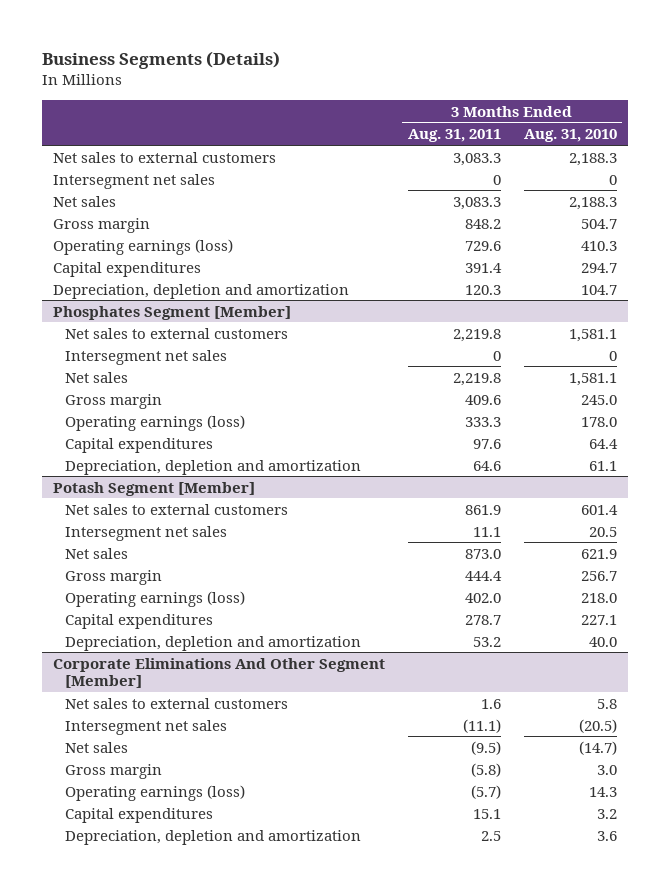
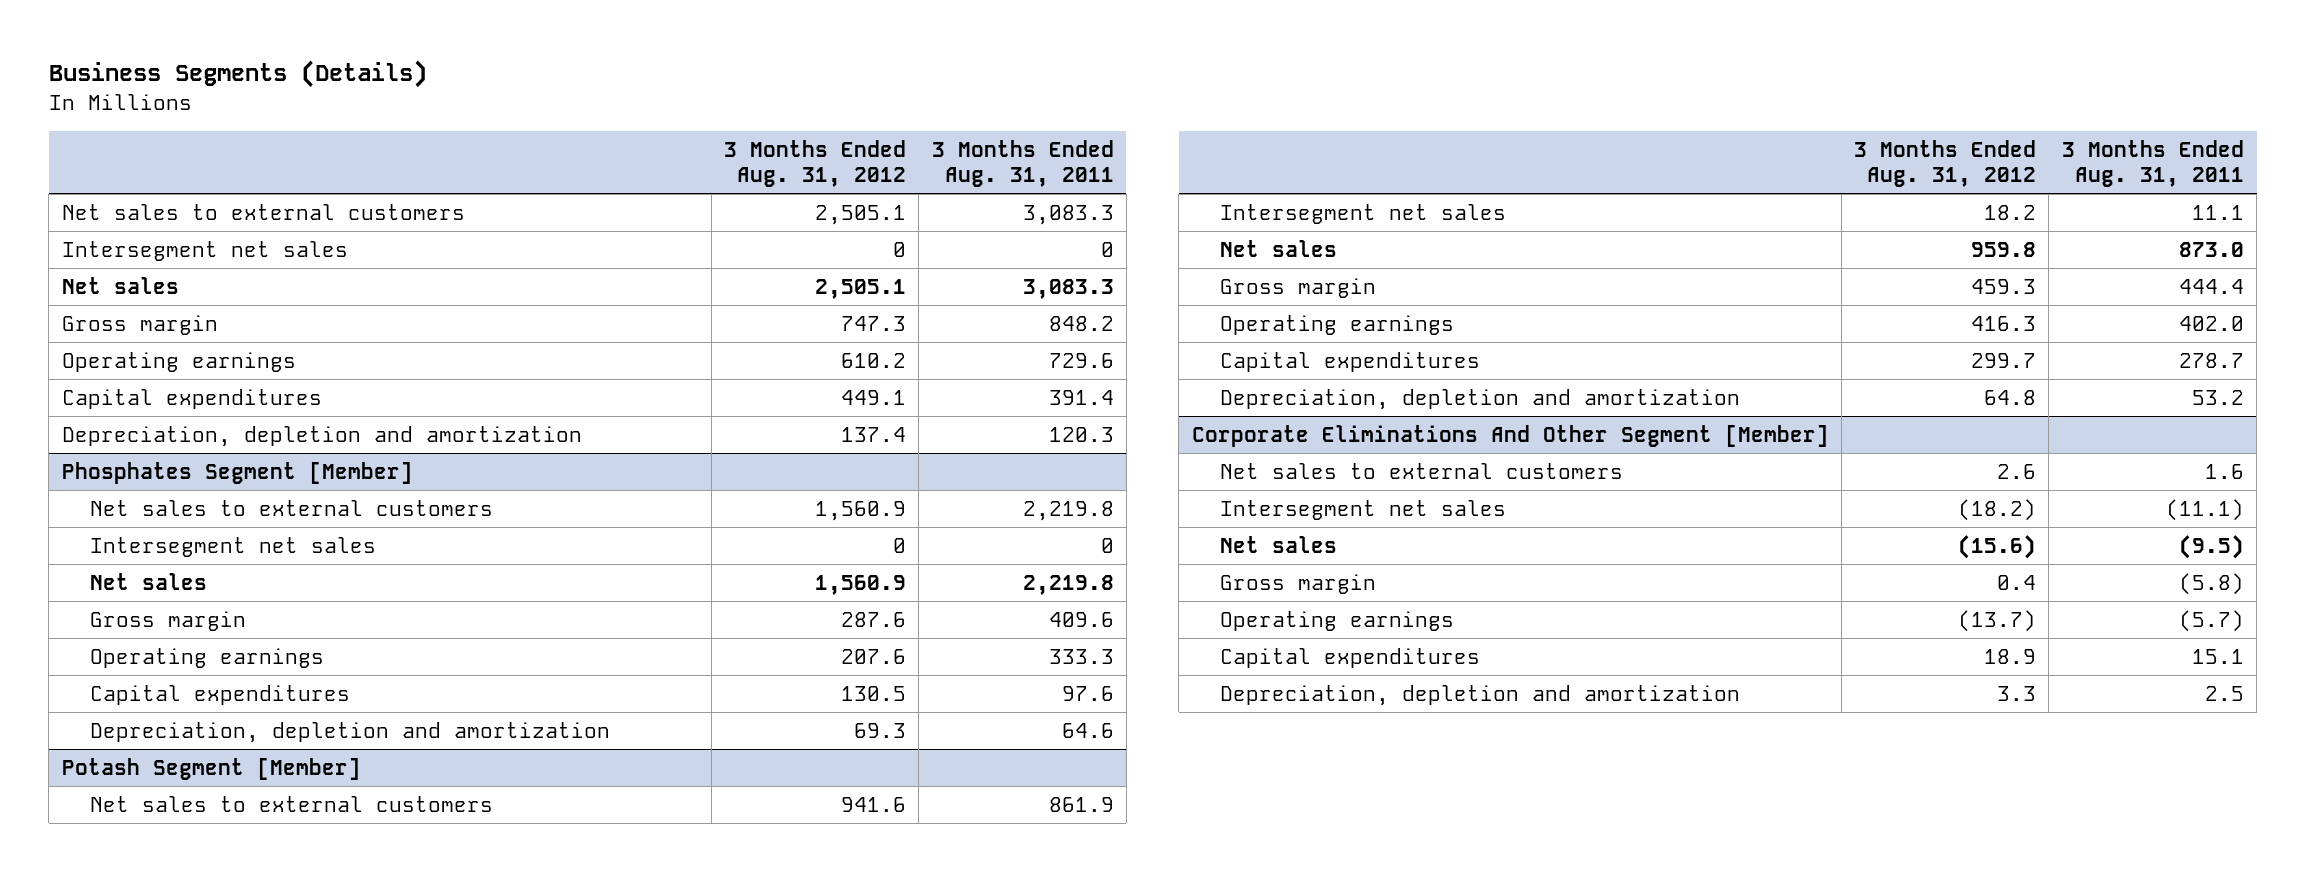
[523,129,617,143] Aug. 31, 2010 -> none
none -> [724,139,907,188] 3 Months Ended Aug. 31, 2012
[53,238,234,255] Operating earnings (loss) -> [61,351,296,372] Operating earnings
[64,414,245,431] Operating earnings (loss) -> [90,647,325,668] Operating earnings
[64,590,245,607] Operating earnings (loss) -> [1220,314,1455,335] Operating earnings
[64,784,245,801] Operating earnings (loss) -> [1220,610,1455,631] Operating earnings

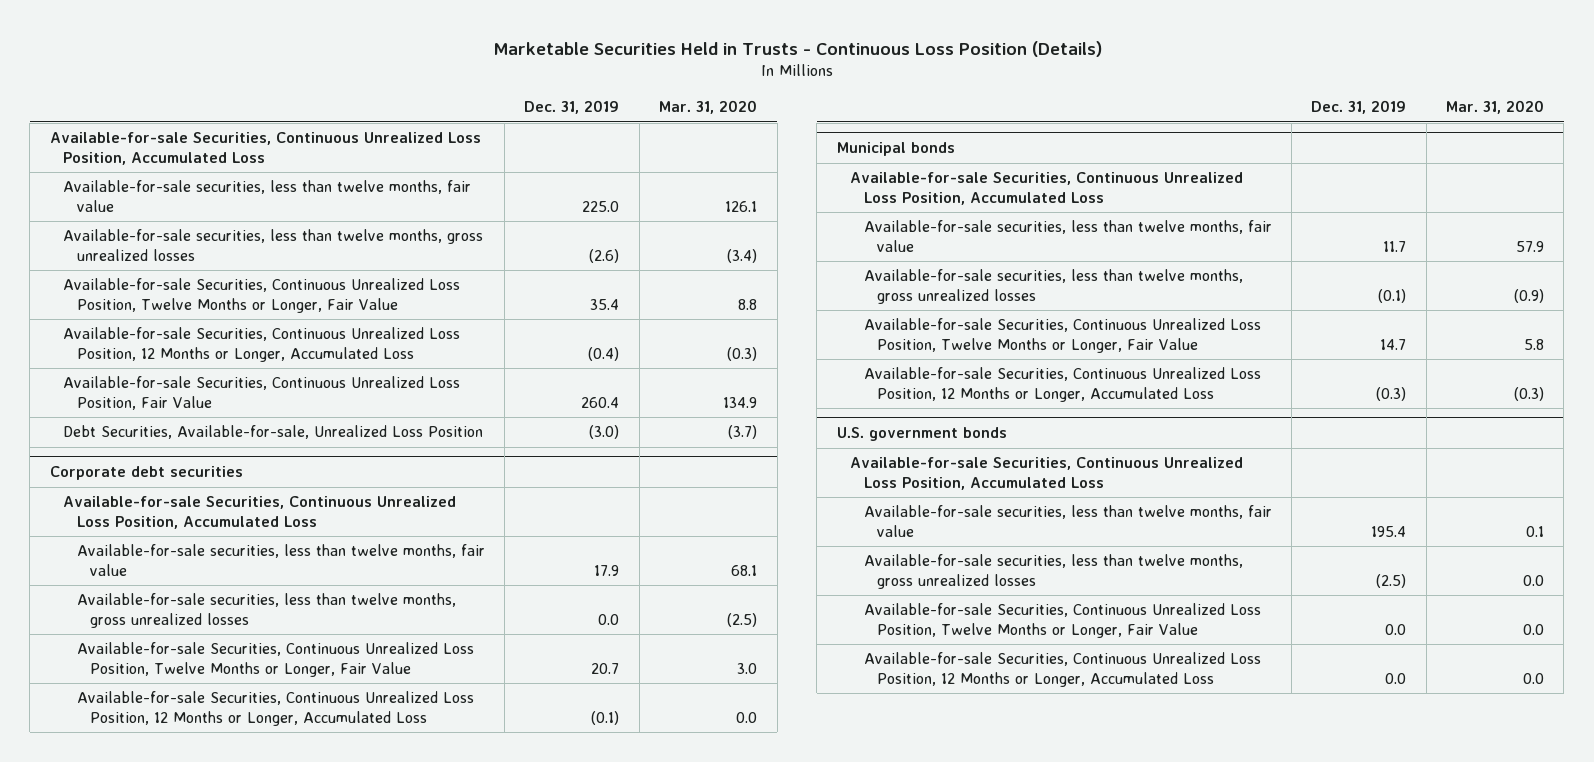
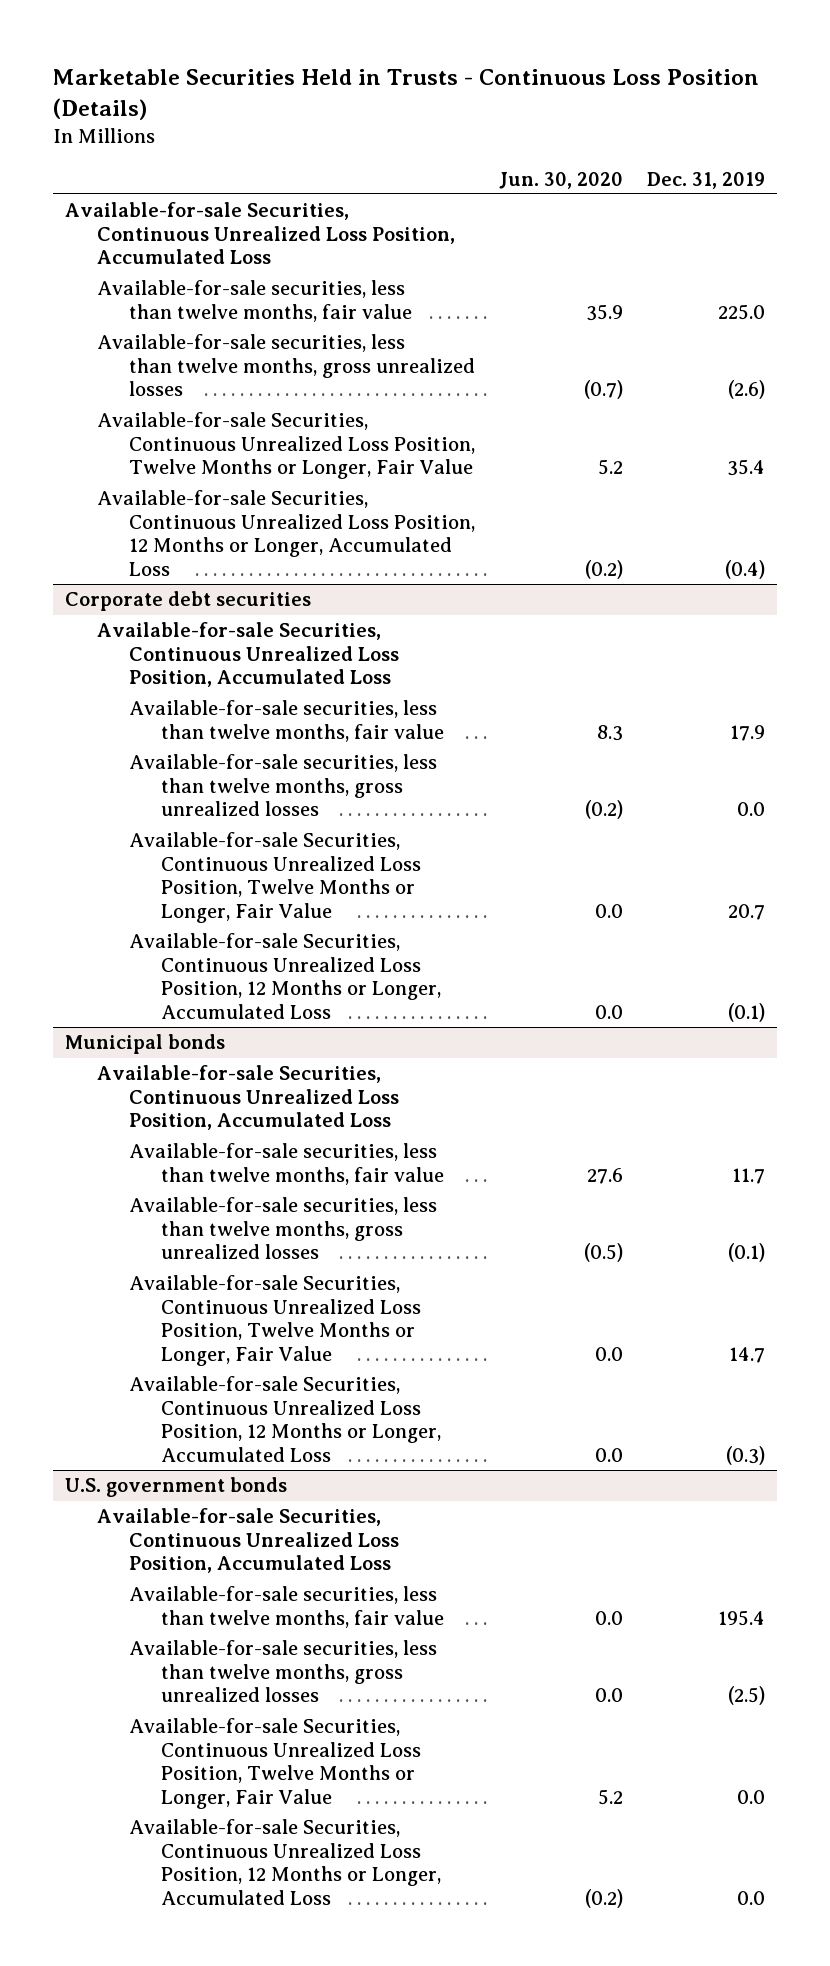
[659,100,758,115] Mar. 31, 2020 -> none
none -> [498,171,623,189] Jun. 30, 2020
[63,376,461,410] Available-for-sale Securities, Continuous Unrealized Loss Position, Fair Value -> none
[63,425,484,440] Debt Securities, Available-for-sale, Unrealized Loss Position -> none

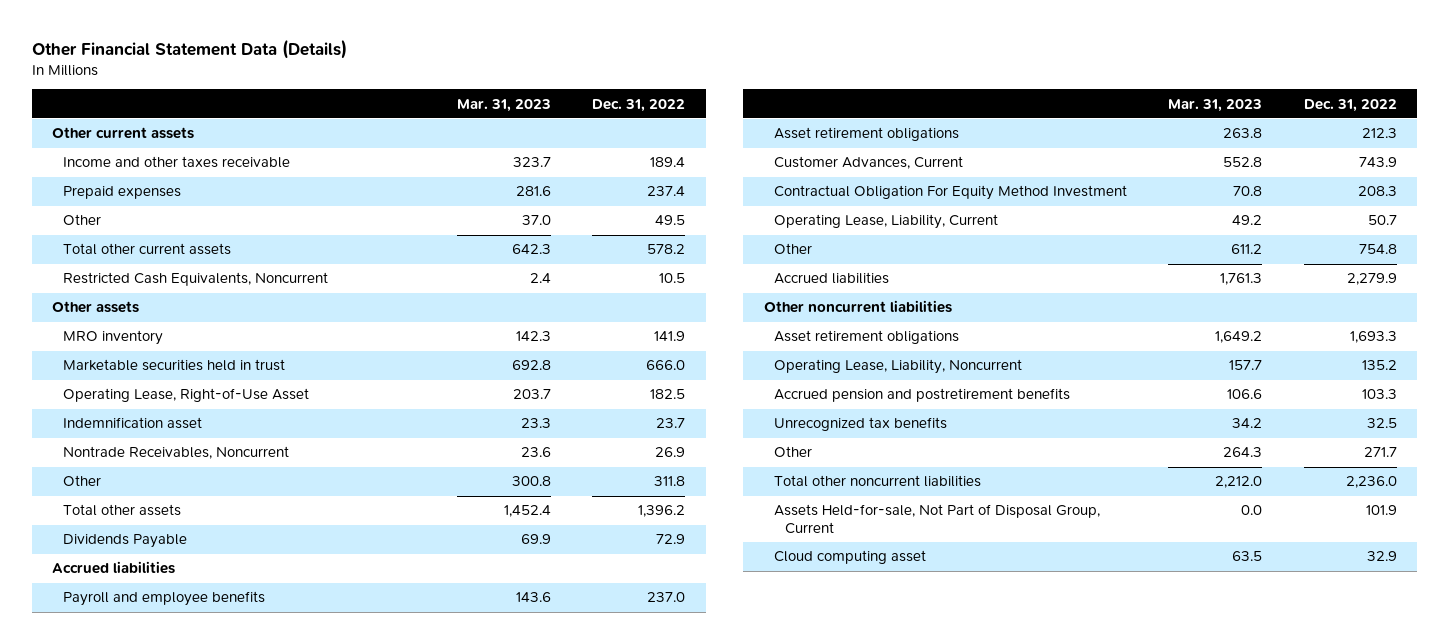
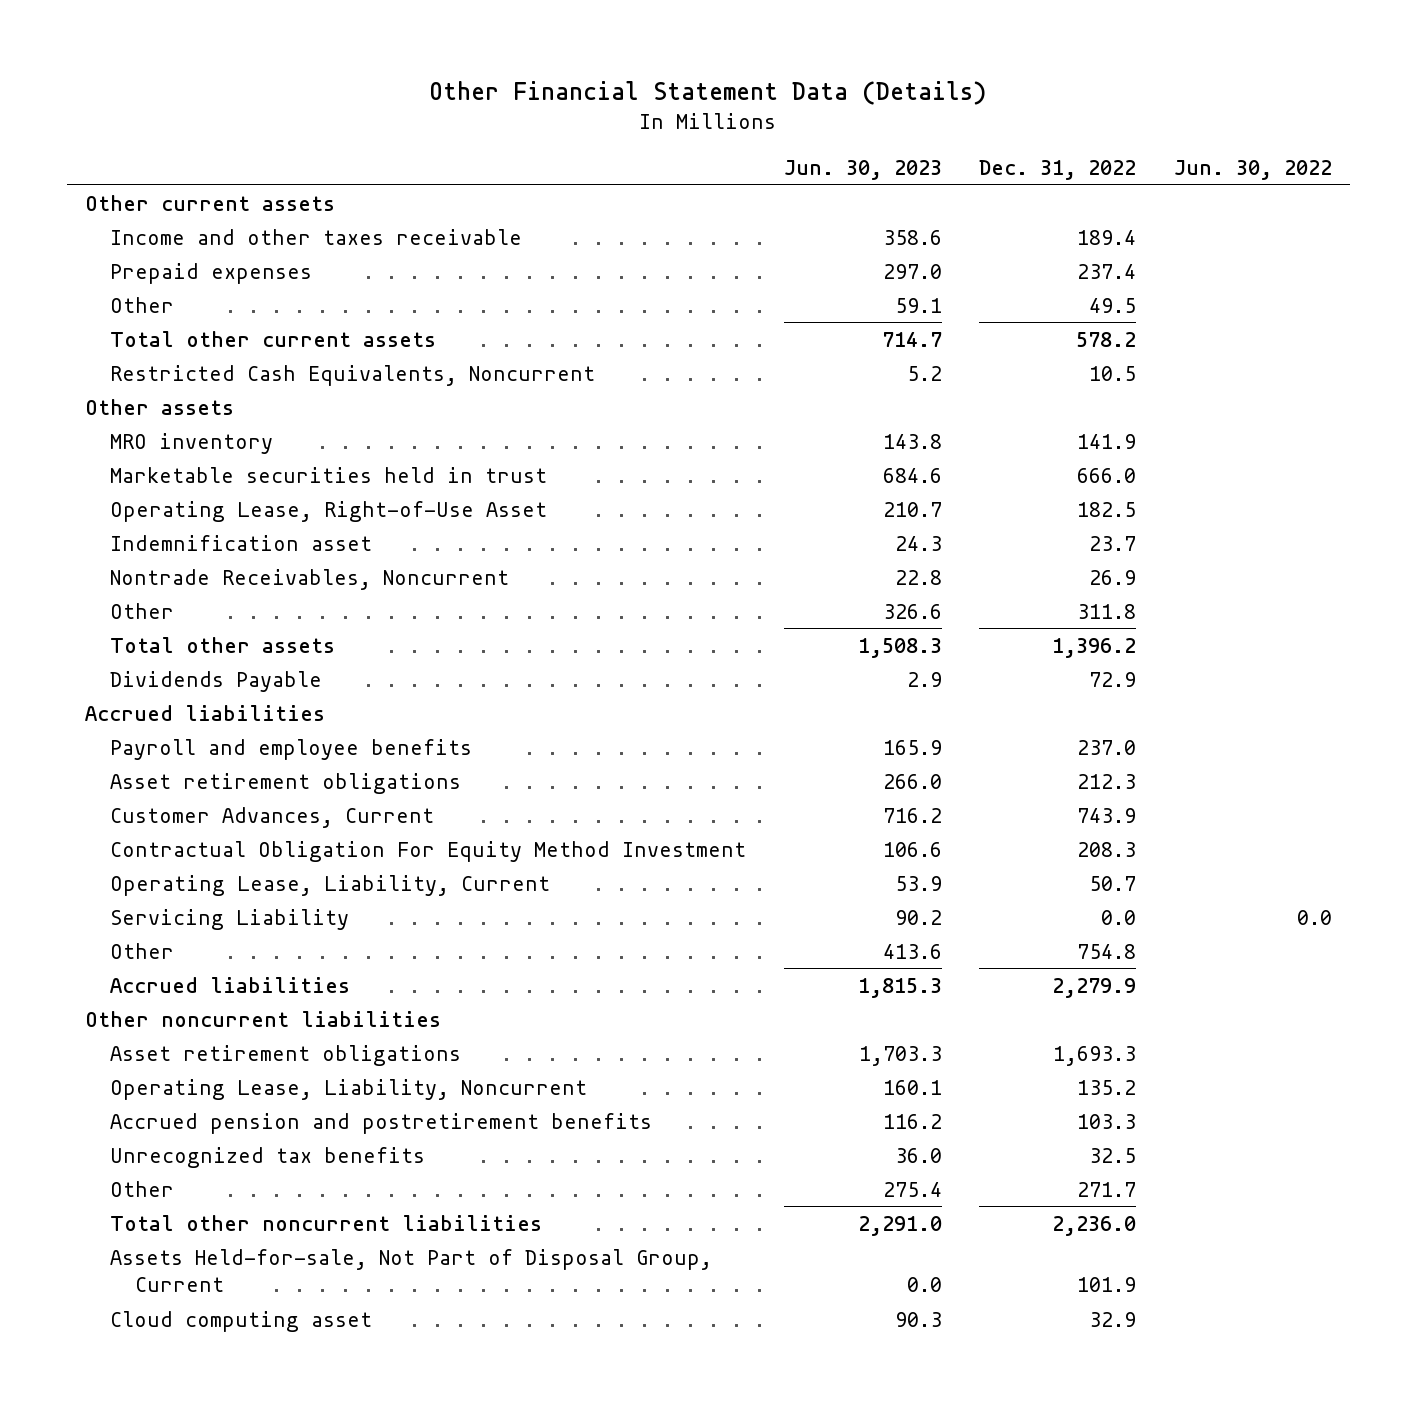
[457,98,552,112] Mar. 31, 2023 -> none
none -> [783,159,942,180] Jun. 30, 2023
none -> [1173,159,1332,180] Jun. 30, 2022
none -> [110,908,350,930] Servicing Liability

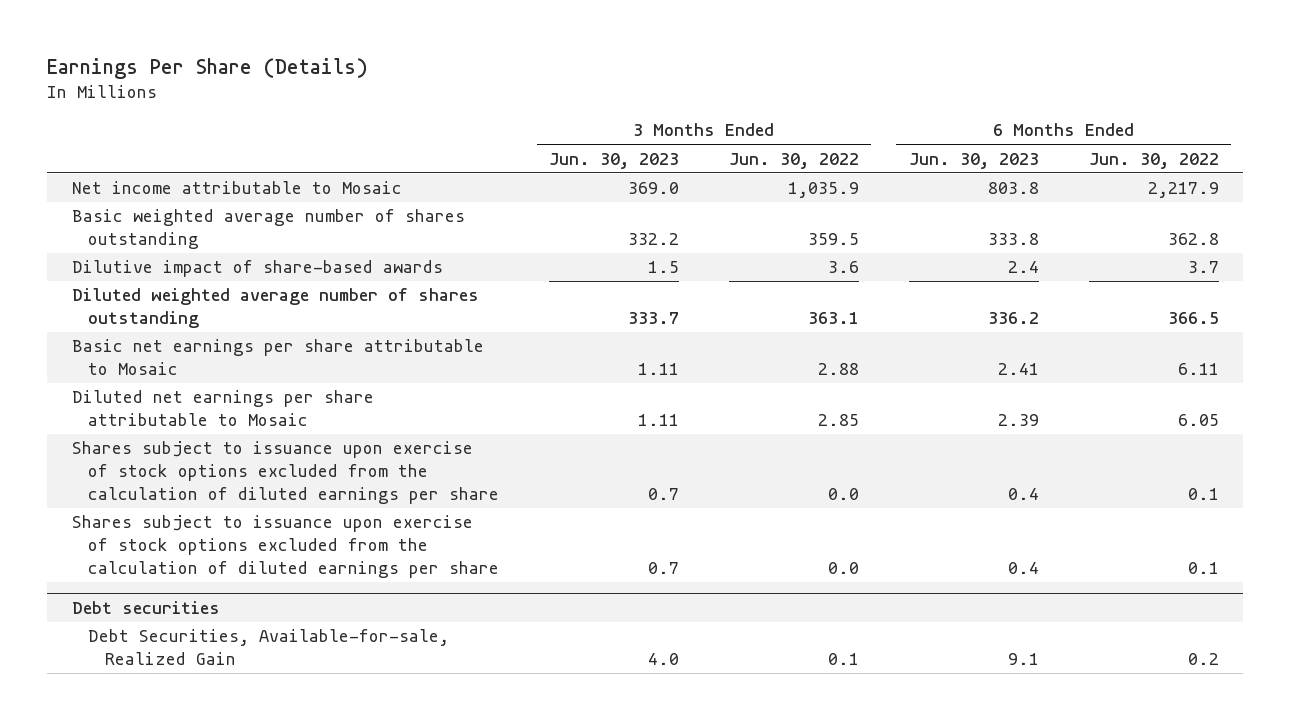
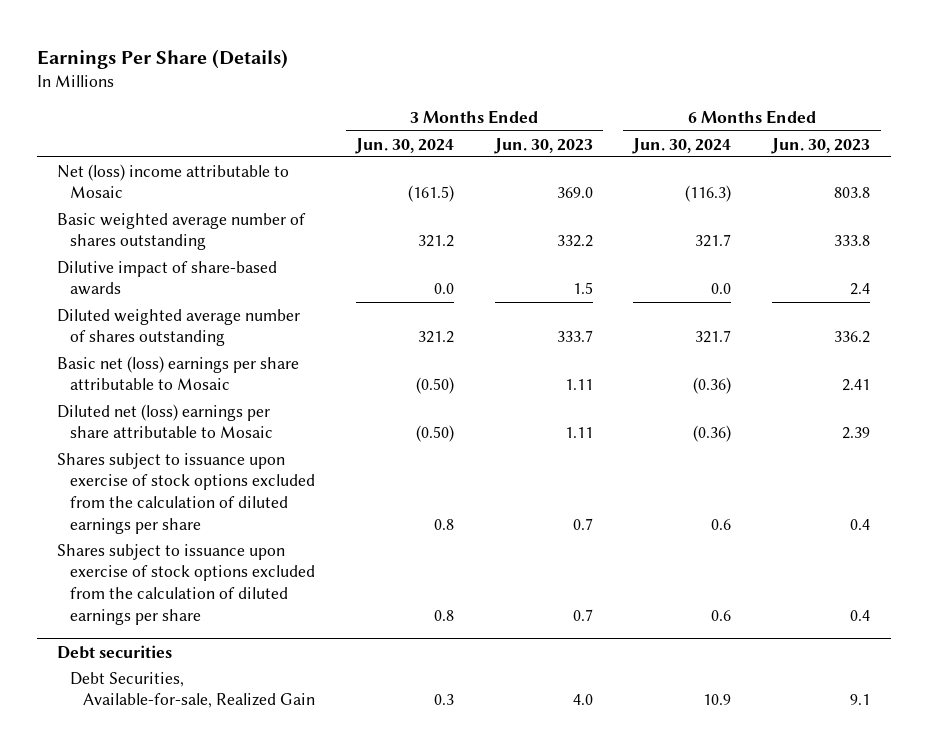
[728,152,859,169] Jun. 30, 2022 -> none
[1088,152,1219,169] Jun. 30, 2022 -> none
none -> [354,137,454,154] Jun. 30, 2024
none -> [632,137,732,154] Jun. 30, 2024
[71,181,402,195] Net income attributable to Mosaic -> [57,163,290,199] Net (loss) income attributable to Mosaic
[71,339,484,375] Basic net earnings per share attributable to Mosaic -> [57,355,300,391] Basic net (loss) earnings per share attributable to Mosaic
[71,390,374,426] Diluted net earnings per share attributable to Mosaic -> [57,403,273,439] Diluted net (loss) earnings per share attributable to Mosaic

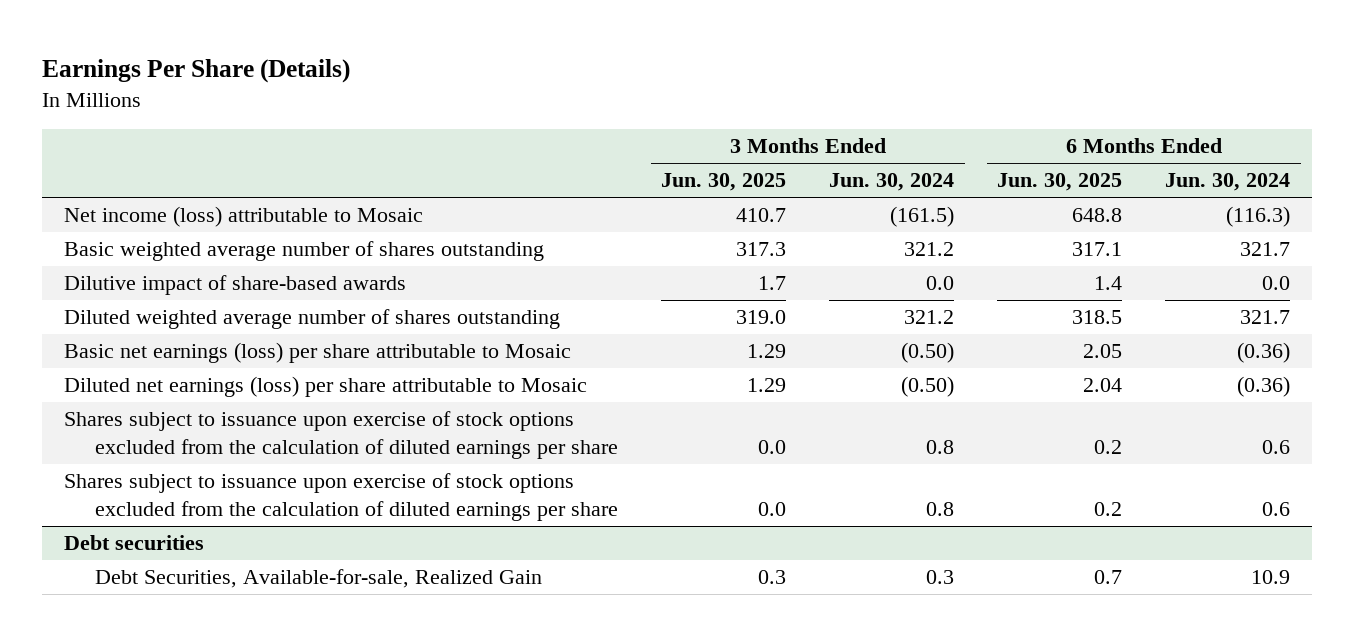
[493,137,593,154] Jun. 30, 2023 -> none
[771,137,871,154] Jun. 30, 2023 -> none
none -> [661,173,787,192] Jun. 30, 2025
none -> [997,173,1123,192] Jun. 30, 2025
[57,163,290,199] Net (loss) income attributable to Mosaic -> [63,206,423,228] Net income (loss) attributable to Mosaic
[57,355,300,391] Basic net (loss) earnings per share attributable to Mosaic -> [63,342,571,364] Basic net earnings (loss) per share attributable to Mosaic
[57,403,273,439] Diluted net (loss) earnings per share attributable to Mosaic -> [63,376,587,398] Diluted net earnings (loss) per share attributable to Mosaic

